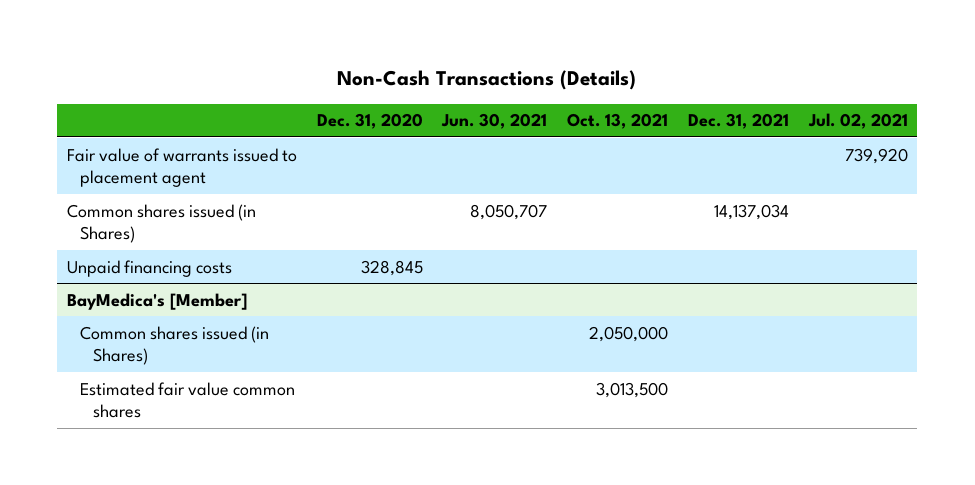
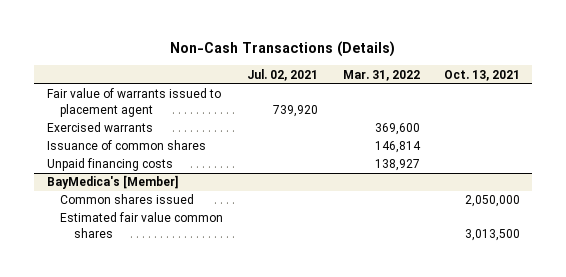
[316,113,423,130] Dec. 31, 2020 -> none
[441,113,548,130] Jun. 30, 2021 -> none
[687,113,789,130] Dec. 31, 2021 -> none
none -> [342,69,420,81] Mar. 31, 2022
[67,203,257,244] Common shares issued (in Shares) -> none
none -> [46,122,153,133] Exercised warrants
none -> [46,140,206,151] Issuance of common shares
[80,325,270,366] Common shares issued (in Shares) -> [60,194,195,205] Common shares issued

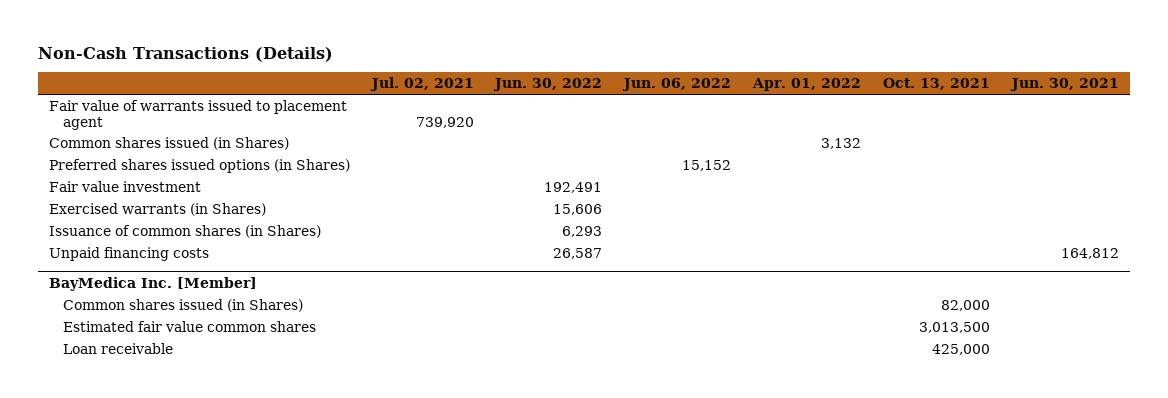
[342,69,420,81] Mar. 31, 2022 -> none
none -> [493,78,603,92] Jun. 30, 2022
none -> [622,78,732,92] Jun. 06, 2022
none -> [752,78,862,92] Apr. 01, 2022
none -> [1010,78,1120,92] Jun. 30, 2021
none -> [48,136,289,150] Common shares issued (in Shares)
none -> [48,158,350,173] Preferred shares issued options (in Shares)
none -> [48,180,201,192] Fair value investment
[46,122,153,133] Exercised warrants -> [48,202,266,216] Exercised warrants (in Shares)
[46,140,206,151] Issuance of common shares -> [48,224,321,238] Issuance of common shares (in Shares)
[46,175,179,190] BayMedica's [Member] -> [48,276,257,291] BayMedica Inc. [Member]
[60,194,195,205] Common shares issued -> [62,298,303,312] Common shares issued (in Shares)
[464,195,520,208] 2,050,000 -> [941,299,991,311] 82,000
none -> [62,342,173,354] Loan receivable

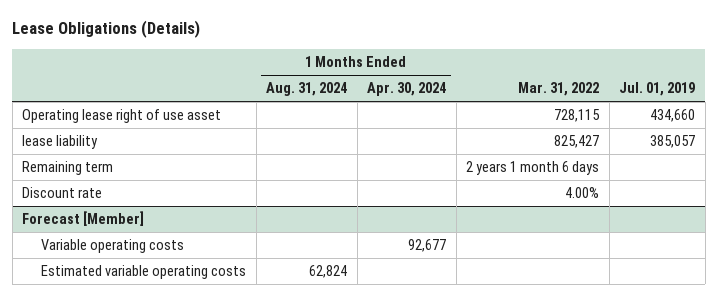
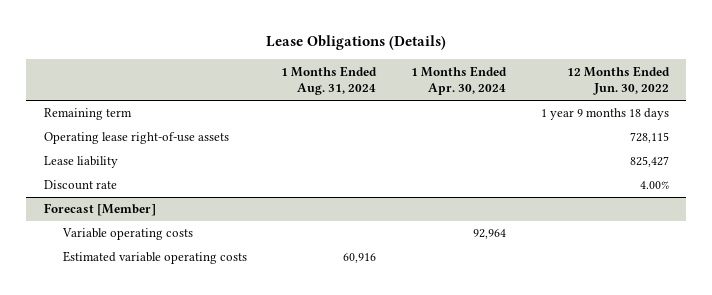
[518,82,600,97] Mar. 31, 2022 -> none
[619,82,696,97] Jul. 01, 2019 -> none
none -> [566,65,670,96] 12 Months Ended Jun. 30, 2022
[22,109,222,124] Operating lease right of use asset -> none
[22,135,99,150] lease liability -> none
none -> [43,132,229,145] Operating lease right-of-use assets
none -> [43,156,118,169] Lease liability
[408,239,447,253] 92,677 -> [473,229,507,240] 92,964
[309,265,348,279] 62,824 -> [343,253,377,264] 60,916

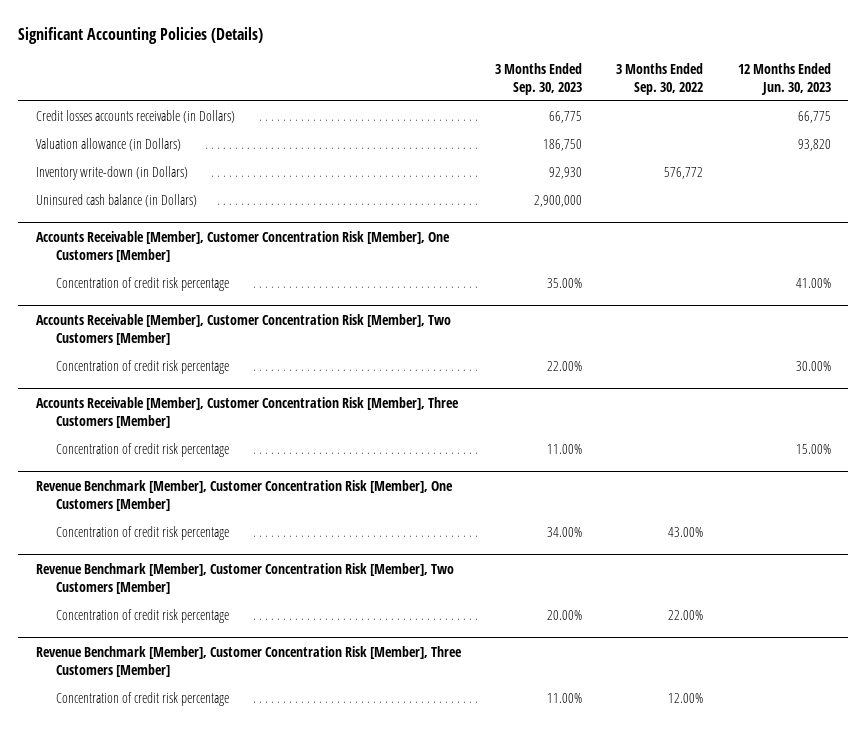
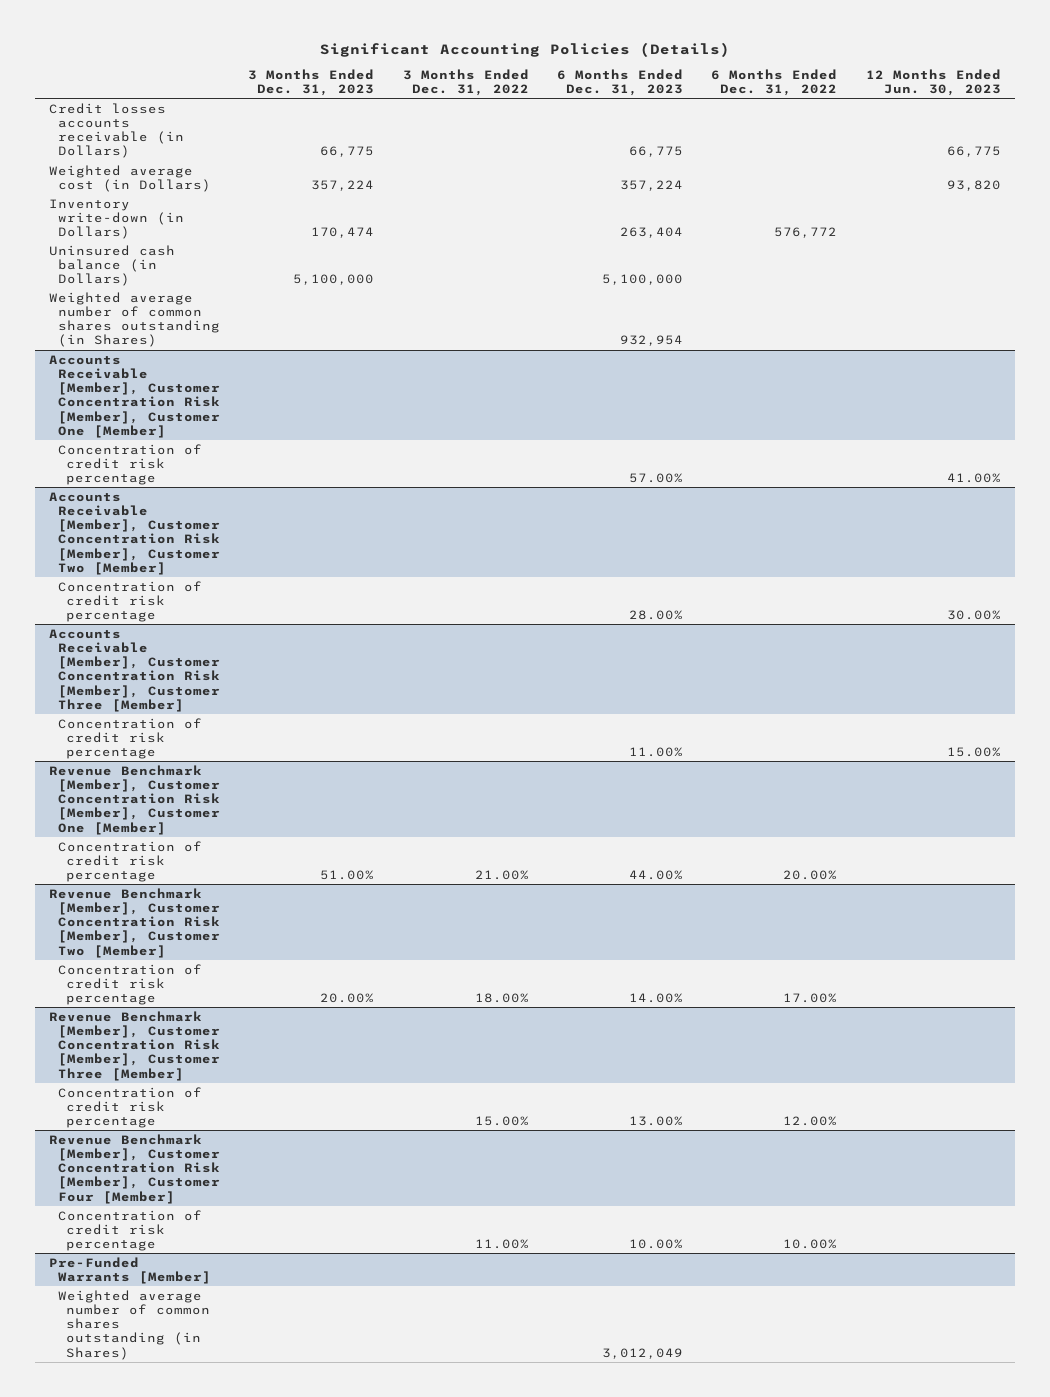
[494,62,582,95] 3 Months Ended Sep. 30, 2023 -> none
[616,62,704,95] 3 Months Ended Sep. 30, 2022 -> none
none -> [248,68,375,97] 3 Months Ended Dec. 31, 2023
none -> [402,68,529,97] 3 Months Ended Dec. 31, 2022
none -> [556,68,683,97] 6 Months Ended Dec. 31, 2023
none -> [711,68,838,97] 6 Months Ended Dec. 31, 2022
[35,138,181,152] Valuation allowance (in Dollars) -> [49,164,211,192] Weighted average cost (in Dollars)
none -> [49,291,220,348] Weighted average number of common shares outstanding (in Shares)
[35,231,450,263] Accounts Receivable [Member], Customer Concentration Risk [Member], One Customers [Member] -> [49,354,220,439] Accounts Receivable [Member], Customer Concentration Risk [Member], Customer One [Member]
[35,314,451,346] Accounts Receivable [Member], Customer Concentration Risk [Member], Two Customers [Member] -> [49,491,220,576] Accounts Receivable [Member], Customer Concentration Risk [Member], Customer Two [Member]
[35,397,459,429] Accounts Receivable [Member], Customer Concentration Risk [Member], Three Customers [Member] -> [49,628,220,713] Accounts Receivable [Member], Customer Concentration Risk [Member], Customer Three [Member]
[35,480,453,512] Revenue Benchmark [Member], Customer Concentration Risk [Member], One Customers [Member] -> [49,764,220,835] Revenue Benchmark [Member], Customer Concentration Risk [Member], Customer One [Member]
[35,563,454,595] Revenue Benchmark [Member], Customer Concentration Risk [Member], Two Customers [Member] -> [49,887,220,958] Revenue Benchmark [Member], Customer Concentration Risk [Member], Customer Two [Member]
[35,646,462,678] Revenue Benchmark [Member], Customer Concentration Risk [Member], Three Customers [Member] -> [49,1010,220,1081] Revenue Benchmark [Member], Customer Concentration Risk [Member], Customer Three [Member]
none -> [49,1133,220,1204] Revenue Benchmark [Member], Customer Concentration Risk [Member], Customer Four [Member]
none -> [57,1209,202,1252] Concentration of credit risk percentage
none -> [49,1256,211,1284] Pre-Funded Warrants [Member]
none -> [57,1289,210,1360] Weighted average number of common shares outstanding (in Shares)

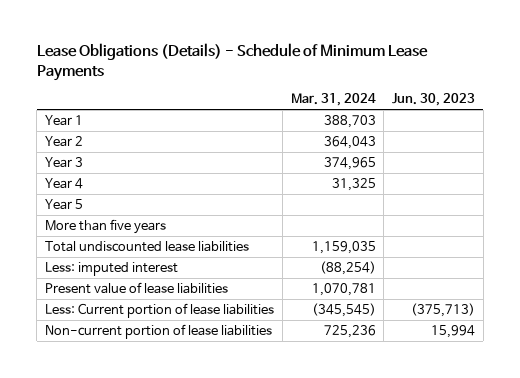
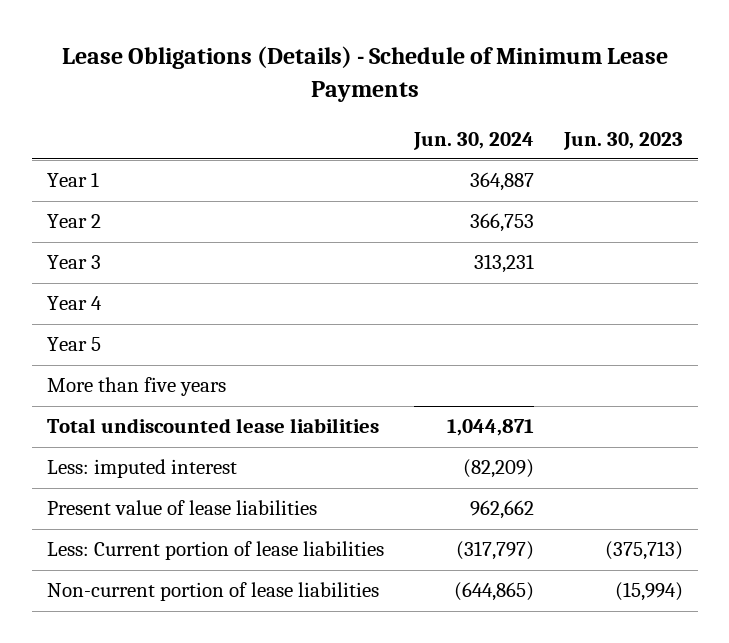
[290,93,376,107] Mar. 31, 2024 -> none
none -> [412,131,534,150] Jun. 30, 2024
[431,324,476,338] 15,994 -> [614,582,683,602] (15,994)

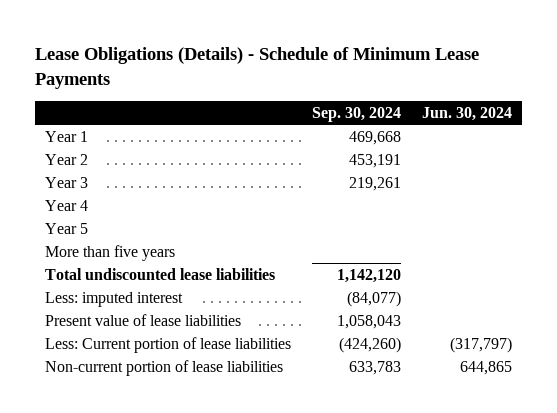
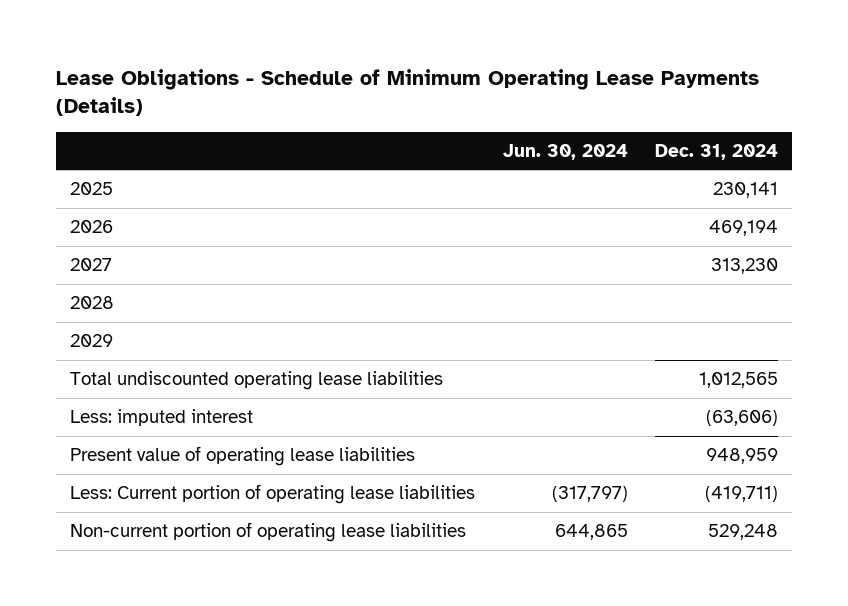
[34,47,479,90] Lease Obligations (Details) - Schedule of Minimum Lease Payments -> [56,68,760,117] Lease Obligations - Schedule of Minimum Operating Lease Payments (Details)
[311,107,401,123] Sep. 30, 2024 -> none
none -> [655,143,779,160] Dec. 31, 2024
[45,222,89,234] Year 5 -> none
[45,244,176,261] More than five years -> none
[45,130,89,142] Year 1 -> [70,182,114,196] 2025
[45,153,89,165] Year 2 -> [70,220,114,234] 2026
none -> [70,258,113,272] 2027
[45,176,89,188] Year 3 -> [70,296,115,310] 2028
[45,199,89,211] Year 4 -> [70,334,114,348] 2029
[45,267,276,280] Total undiscounted lease liabilities -> [70,371,444,391] Total undiscounted operating lease liabilities
[45,313,242,326] Present value of lease liabilities -> [70,446,416,467] Present value of operating lease liabilities
[45,336,292,353] Less: Current portion of lease liabilities -> [70,484,476,505] Less: Current portion of operating lease liabilities
[45,359,284,376] Non-current portion of lease liabilities -> [70,522,467,543] Non-current portion of operating lease liabilities

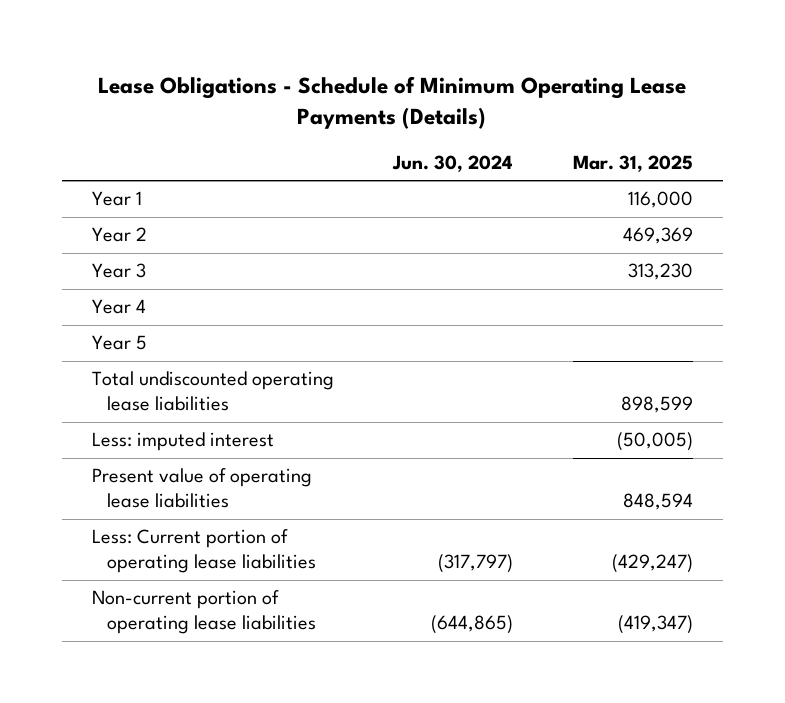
[655,143,779,160] Dec. 31, 2024 -> none
none -> [572,154,693,172] Mar. 31, 2025
[70,182,114,196] 2025 -> [91,191,142,207] Year 1
[70,220,114,234] 2026 -> [91,227,147,243] Year 2
[70,258,113,272] 2027 -> [91,263,146,279] Year 3
[70,296,115,310] 2028 -> [91,299,146,315] Year 4
[70,334,114,348] 2029 -> [91,335,147,351] Year 5
[554,524,628,541] 644,865 -> [431,615,514,635] (644,865)

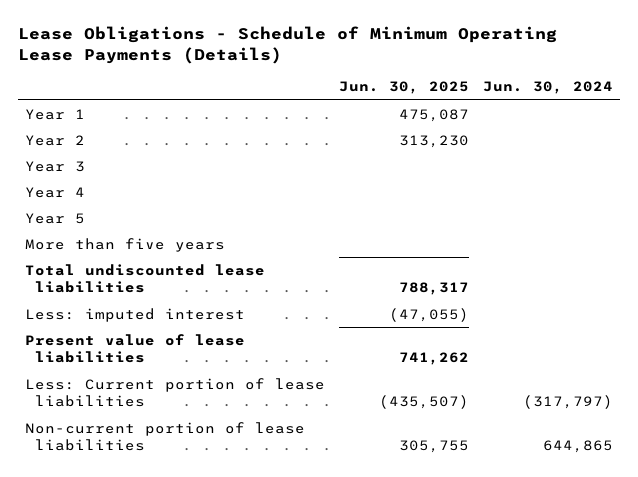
[572,154,693,172] Mar. 31, 2025 -> none
none -> [338,81,469,95] Jun. 30, 2025
none -> [24,237,225,252] More than five years
[91,371,334,412] Total undiscounted operating lease liabilities -> [24,263,265,294] Total undiscounted lease liabilities
[91,468,312,509] Present value of operating lease liabilities -> [24,333,245,364] Present value of lease liabilities
[91,529,316,574] Less: Current portion of operating lease liabilities -> [24,377,325,408] Less: Current portion of lease liabilities
[91,590,316,635] Non-current portion of operating lease liabilities -> [24,421,305,452] Non-current portion of lease liabilities
[431,615,514,635] (644,865) -> [542,440,613,454] 644,865

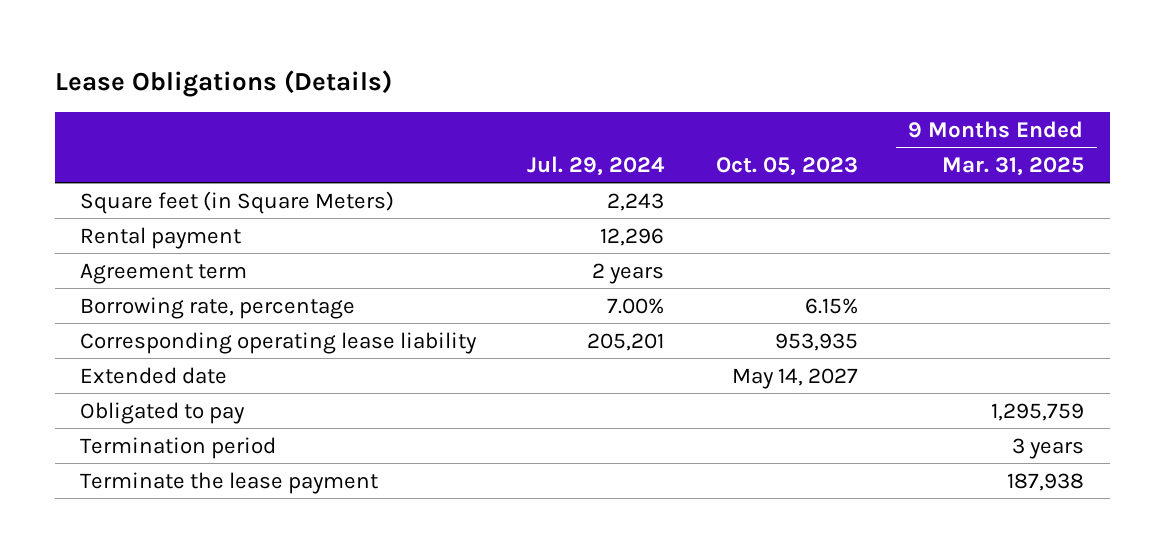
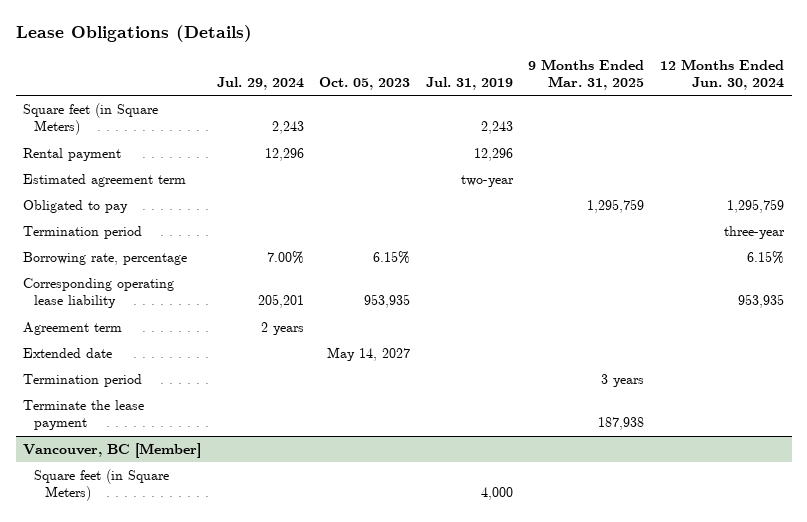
none -> [425,77,513,91] Jul. 31, 2019
none -> [659,58,784,91] 12 Months Ended Jun. 30, 2024
none -> [23,174,187,188] Estimated agreement term
[80,401,246,424] Obligated to pay -> [23,200,129,214] Obligated to pay
none -> [23,226,143,240] Termination period
[80,262,248,284] Agreement term -> [23,322,123,336] Agreement term
none -> [23,443,202,459] Vancouver, BC [Member]
none -> [34,469,170,502] Square feet (in Square Meters)

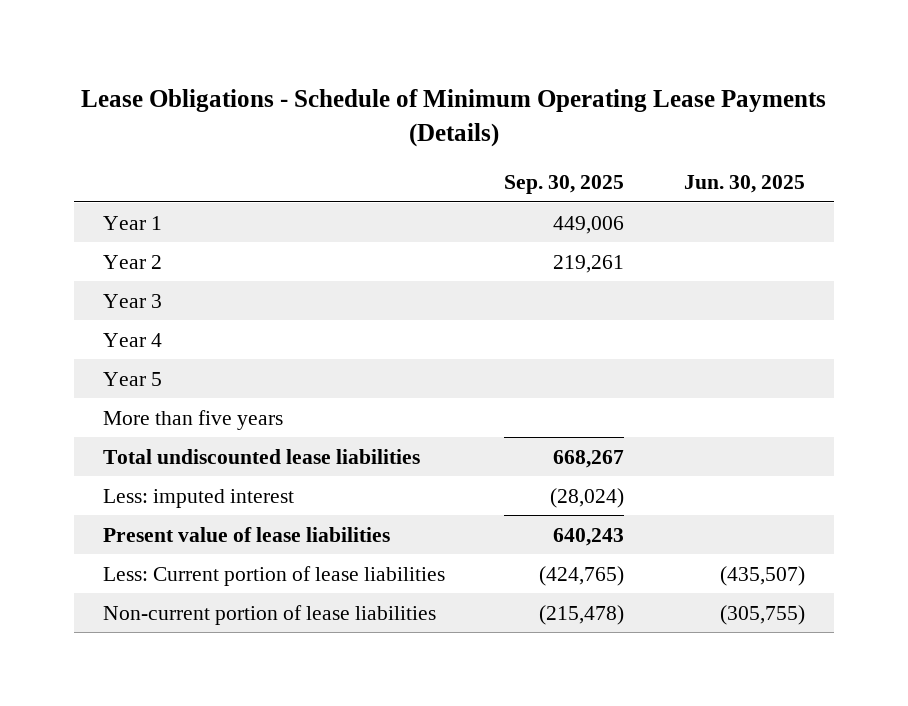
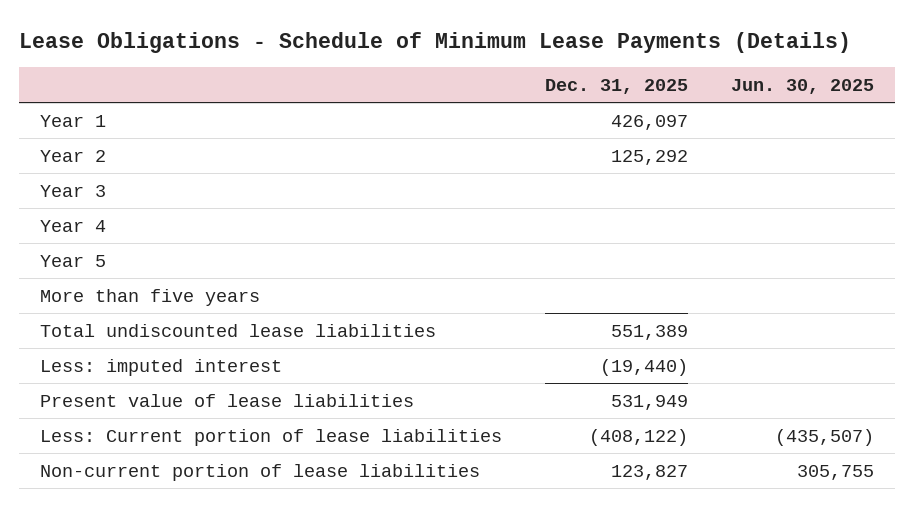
[80,89,826,147] Lease Obligations - Schedule of Minimum Operating Lease Payments (Details) -> [18,31,851,53] Lease Obligations - Schedule of Minimum Lease Payments (Details)
[504,175,625,195] Sep. 30, 2025 -> none
none -> [545,78,689,94] Dec. 31, 2025
[719,604,805,625] (305,755) -> [796,464,874,480] 305,755

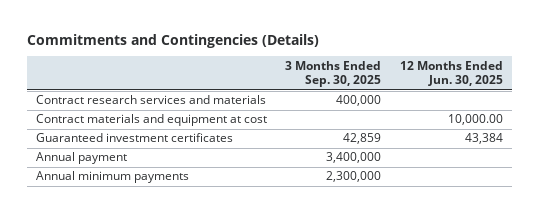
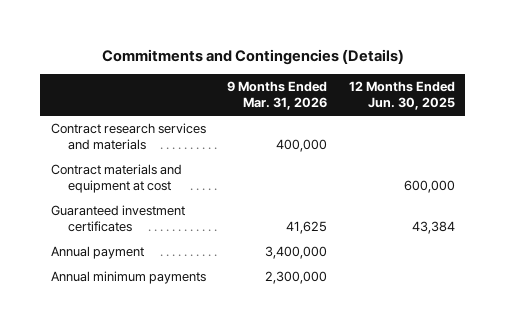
[285,60,382,88] 3 Months Ended Sep. 30, 2025 -> none
none -> [227,81,328,111] 9 Months Ended Mar. 31, 2026
[447,114,503,126] 10,000.00 -> [403,180,455,194] 600,000

